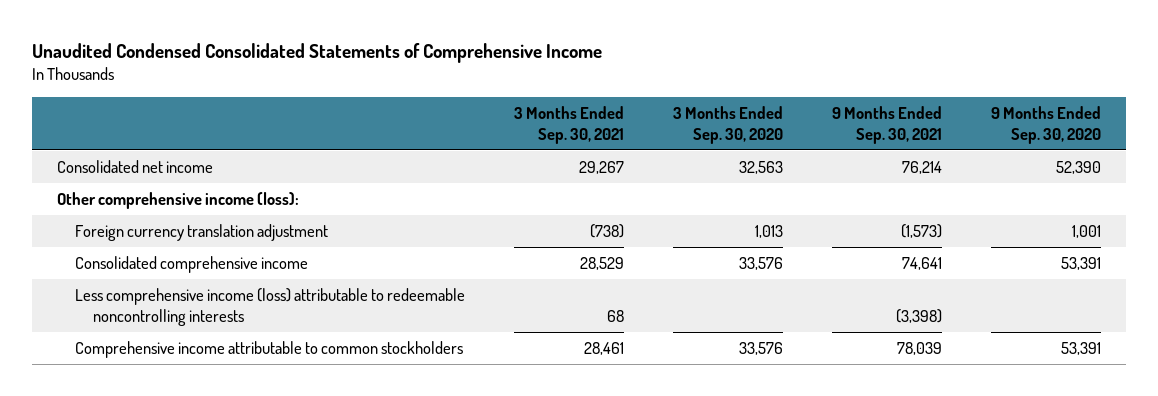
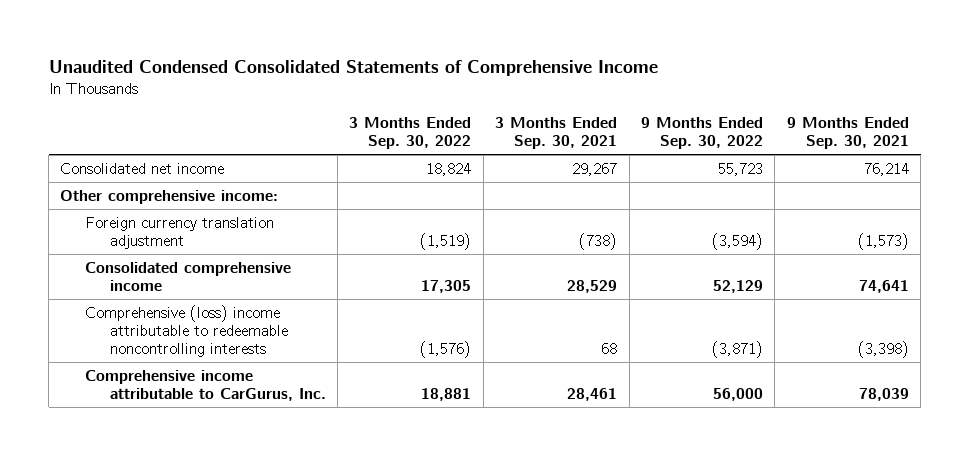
[673,106,784,144] 3 Months Ended Sep. 30, 2020 -> none
[991,106,1102,144] 9 Months Ended Sep. 30, 2020 -> none
none -> [349,117,472,150] 3 Months Ended Sep. 30, 2022
none -> [641,117,764,150] 9 Months Ended Sep. 30, 2022
[56,192,299,210] Other comprehensive income (loss): -> [60,189,279,204] Other comprehensive income:
[75,288,466,326] Less comprehensive income (loss) attributable to redeemable noncontrolling interests -> [85,304,288,357] Comprehensive (loss) income attributable to redeemable noncontrolling interests
[75,341,464,359] Comprehensive income attributable to common stockholders -> [85,369,326,401] Comprehensive income attributable to CarGurus, Inc.

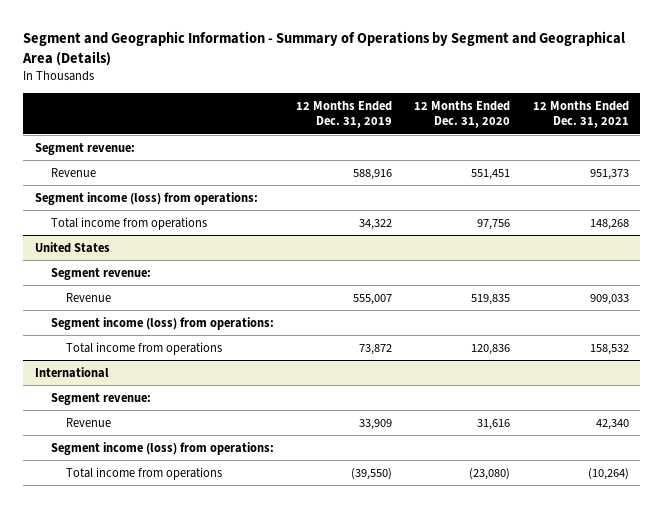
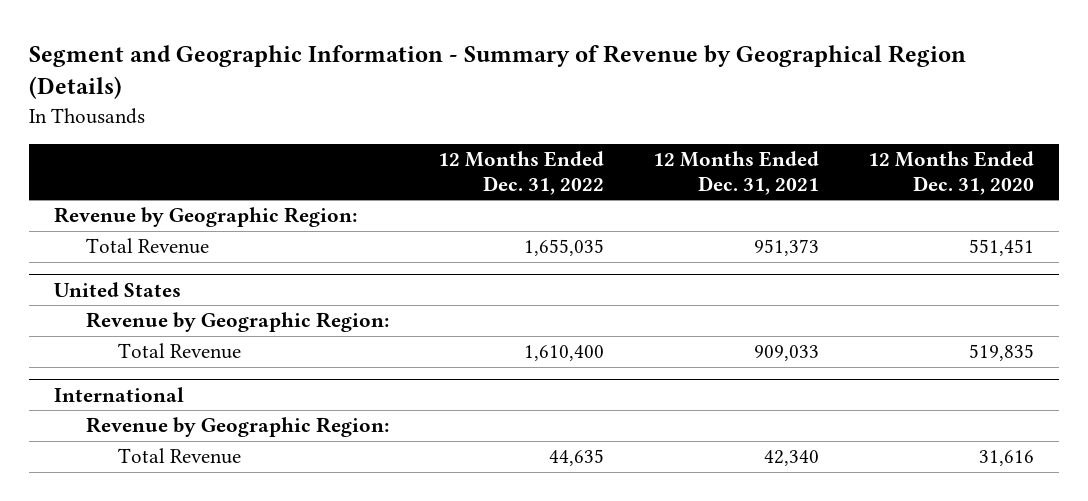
[22,31,626,66] Segment and Geographic Information - Summary of Operations by Segment and Geographical Area (Details) -> [29,44,967,100] Segment and Geographic Information - Summary of Revenue by Geographical Region (Details)
[295,100,392,129] 12 Months Ended Dec. 31, 2019 -> none
none -> [437,150,604,195] 12 Months Ended Dec. 31, 2022
[34,191,258,205] Segment income (loss) from operations: -> none
[50,216,207,230] Total income from operations -> none
[34,142,135,155] Segment revenue: -> [53,207,357,228] Revenue by Geographic Region:
[50,167,96,177] Revenue -> [85,238,209,255] Total Revenue
[50,316,274,330] Segment income (loss) from operations: -> none
[66,341,223,355] Total income from operations -> none
[50,267,151,280] Segment revenue: -> [85,312,389,333] Revenue by Geographic Region:
[66,292,112,302] Revenue -> [118,343,242,360] Total Revenue
[50,441,274,455] Segment income (loss) from operations: -> none
[66,466,223,480] Total income from operations -> none
[50,392,151,405] Segment revenue: -> [85,417,389,438] Revenue by Geographic Region:
[66,417,112,427] Revenue -> [118,448,242,465] Total Revenue

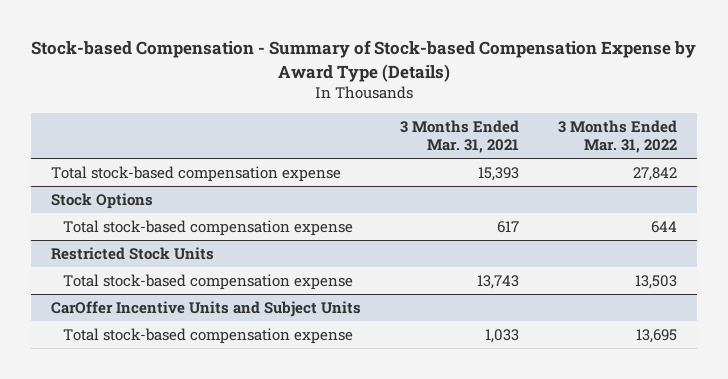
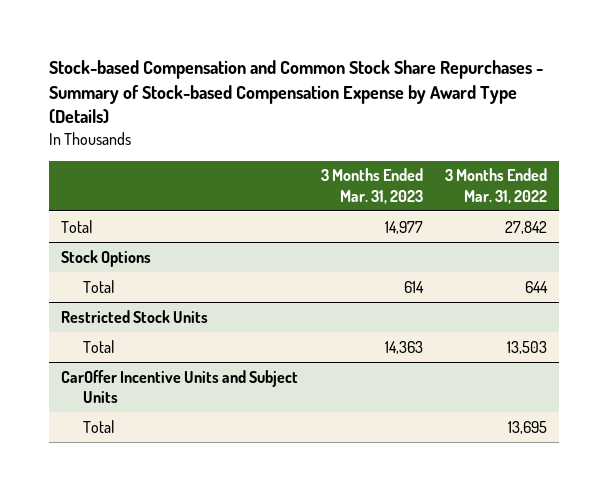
[31,40,697,82] Stock-based Compensation - Summary of Stock-based Compensation Expense by Award Type (Details) -> [49,60,544,125] Stock-based Compensation and Common Stock Share Repurchases - Summary of Stock-based Compensation Expense by Award Type (Details)
[400,119,520,153] 3 Months Ended Mar. 31, 2021 -> none
none -> [320,168,423,204] 3 Months Ended Mar. 31, 2023
[50,166,341,183] Total stock-based compensation expense -> [60,219,93,233] Total
[63,220,354,237] Total stock-based compensation expense -> [82,279,115,293] Total
[63,274,354,291] Total stock-based compensation expense -> [82,339,115,353] Total
[63,328,354,345] Total stock-based compensation expense -> [82,419,115,433] Total

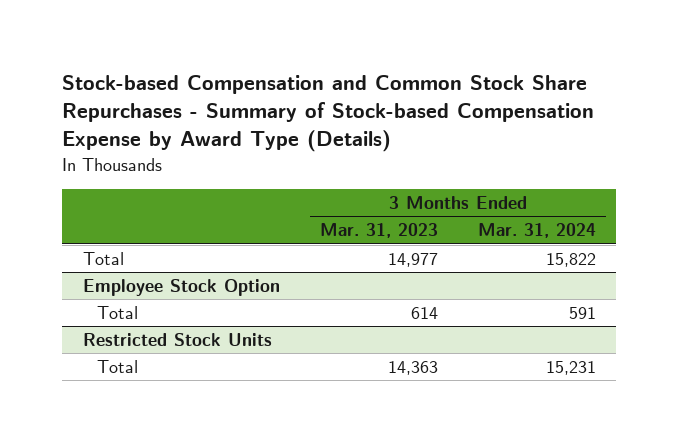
[445,168,548,204] 3 Months Ended Mar. 31, 2022 -> none
none -> [478,223,597,239] Mar. 31, 2024
[60,249,151,267] Stock Options -> [82,279,280,297] Employee Stock Option
[60,369,298,403] CarOffer Incentive Units and Subject Units -> none
[82,419,115,433] Total -> none

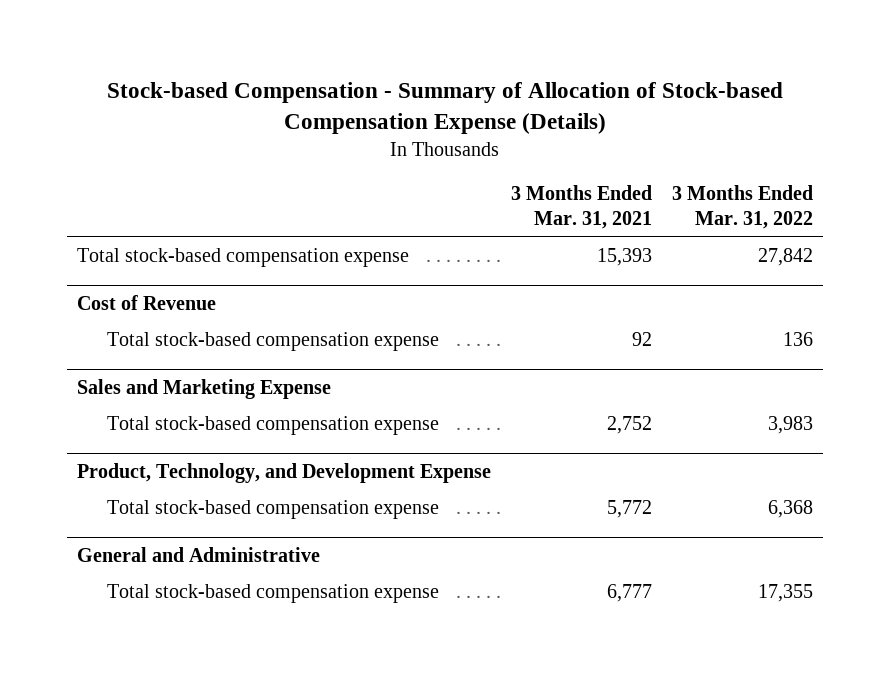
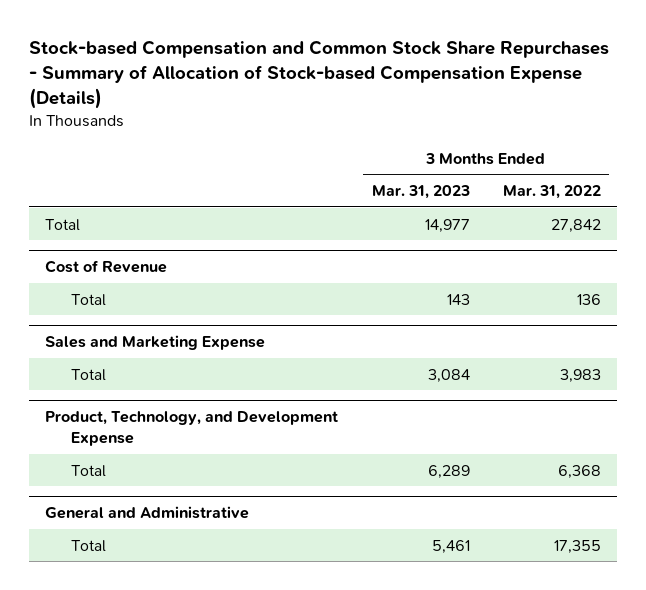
[106,81,783,134] Stock-based Compensation - Summary of Allocation of Stock-based Compensation Expense (Details) -> [28,39,609,109] Stock-based Compensation and Common Stock Share Repurchases - Summary of Allocation of Stock-based Compensation Expense (Details)
[510,185,652,229] 3 Months Ended Mar. 31, 2021 -> none
none -> [371,185,470,200] Mar. 31, 2023
[76,247,409,267] Total stock-based compensation expense -> [45,218,81,231] Total
[107,331,440,351] Total stock-based compensation expense -> [71,293,107,306] Total
[107,415,440,435] Total stock-based compensation expense -> [71,368,107,381] Total
[107,499,440,519] Total stock-based compensation expense -> [71,464,107,477] Total
[107,583,440,603] Total stock-based compensation expense -> [71,539,107,552] Total

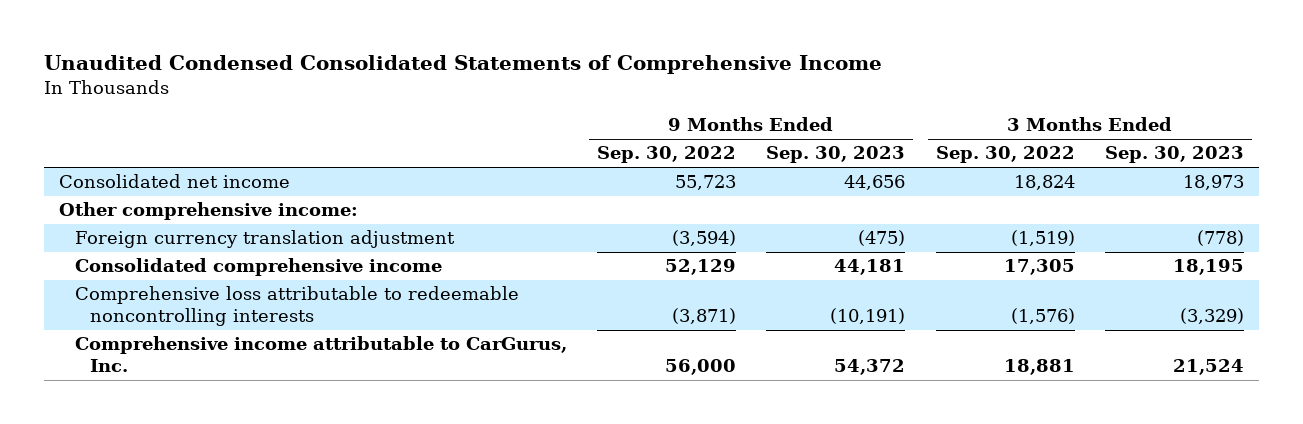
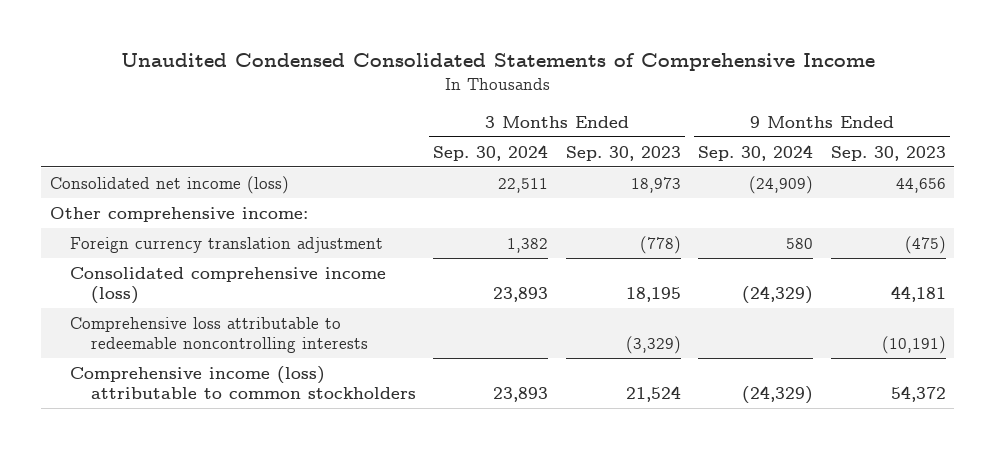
[596,146,736,164] Sep. 30, 2022 -> none
[935,146,1075,164] Sep. 30, 2022 -> none
none -> [433,144,549,161] Sep. 30, 2024
none -> [698,144,814,161] Sep. 30, 2024
[58,174,290,189] Consolidated net income -> [49,175,289,194] Consolidated net income (loss)
[74,258,442,277] Consolidated comprehensive income -> [70,266,387,305] Consolidated comprehensive income (loss)
[74,336,567,373] Comprehensive income attributable to CarGurus, Inc. -> [70,365,416,400] Comprehensive income (loss) attributable to common stockholders

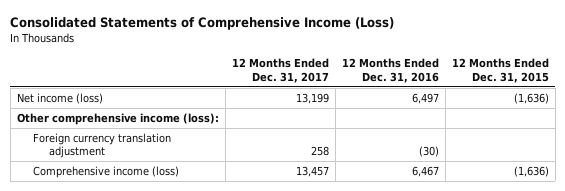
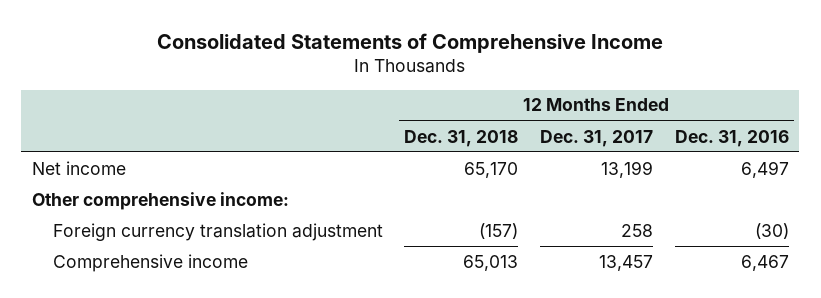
[10,17,395,31] Consolidated Statements of Comprehensive Income (Loss) -> [157,32,664,53] Consolidated Statements of Comprehensive Income
[451,58,549,83] 12 Months Ended Dec. 31, 2015 -> none
none -> [404,129,519,147] Dec. 31, 2018
[16,92,103,104] Net income (loss) -> [32,160,127,175] Net income
[16,112,219,125] Other comprehensive income (loss): -> [32,191,290,210] Other comprehensive income:
[32,165,179,178] Comprehensive income (loss) -> [52,253,248,272] Comprehensive income

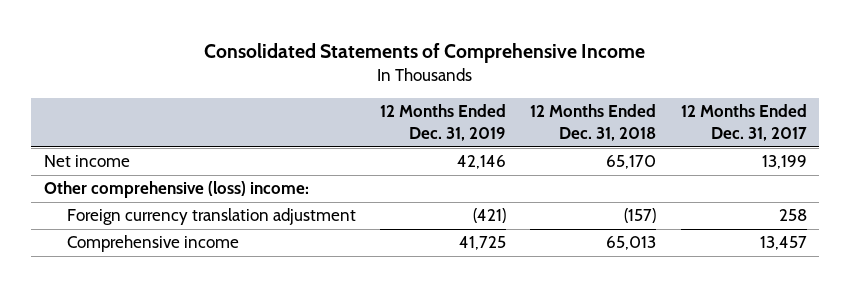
[674,129,789,147] Dec. 31, 2016 -> none
none -> [379,104,506,142] 12 Months Ended Dec. 31, 2019
[32,191,290,210] Other comprehensive income: -> [43,181,309,199] Other comprehensive (loss) income:

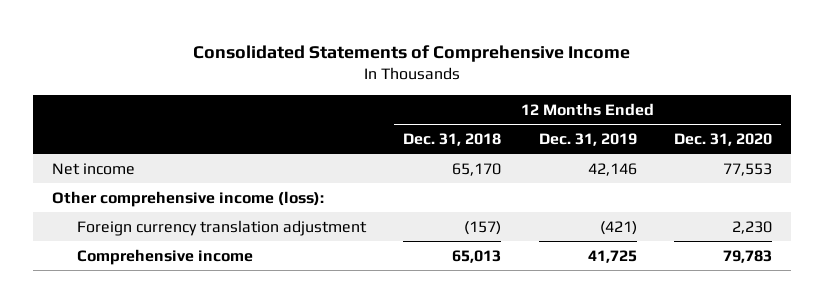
[680,104,807,142] 12 Months Ended Dec. 31, 2017 -> none
none -> [673,132,772,146] Dec. 31, 2020
[43,181,309,199] Other comprehensive (loss) income: -> [51,190,324,207] Other comprehensive income (loss):

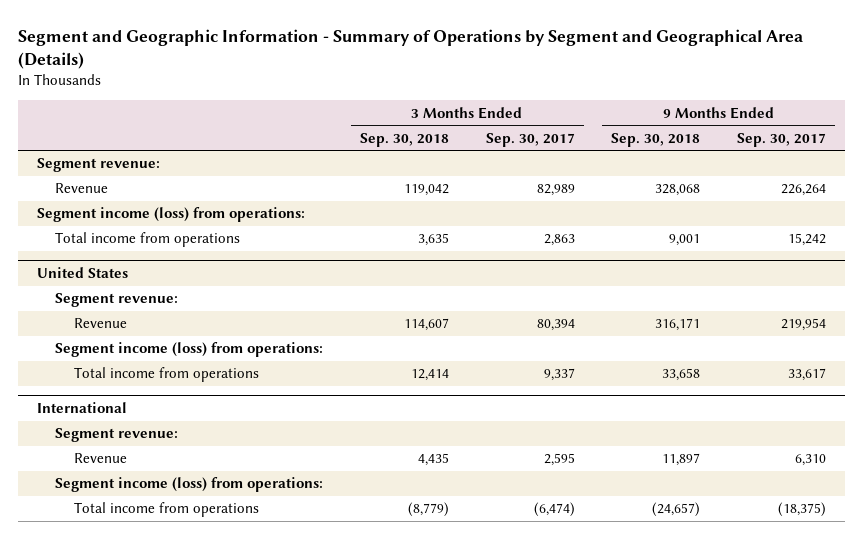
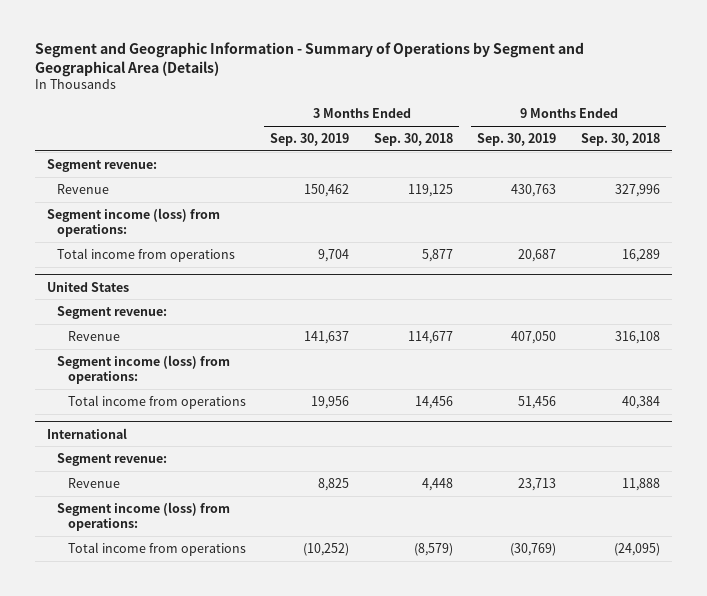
[485,132,575,147] Sep. 30, 2017 -> none
[737,132,827,147] Sep. 30, 2017 -> none
none -> [270,133,350,147] Sep. 30, 2019
none -> [477,133,557,147] Sep. 30, 2019
[403,184,449,197] 119,042 -> [407,183,453,197] 119,125
[655,184,701,197] 328,068 -> [614,183,660,197] 327,996
[417,233,449,247] 3,635 -> [421,248,453,262] 5,877
[669,234,701,247] 9,001 -> [621,248,660,262] 16,289
[403,318,449,332] 114,607 -> [407,330,453,344] 114,677
[655,318,701,332] 316,171 -> [614,330,660,344] 316,108
[410,369,449,382] 12,414 -> [414,395,453,409] 14,456
[662,368,701,382] 33,658 -> [621,395,660,409] 40,384
[417,453,449,467] 4,435 -> [421,477,453,491] 4,448
[662,453,701,467] 11,897 -> [621,477,660,491] 11,888
[407,502,449,518] (8,779) -> [413,542,453,556] (8,579)
[652,502,701,518] (24,657) -> [613,542,660,556] (24,095)

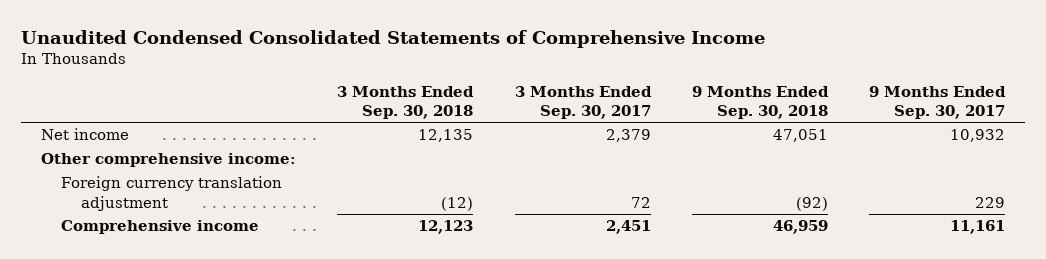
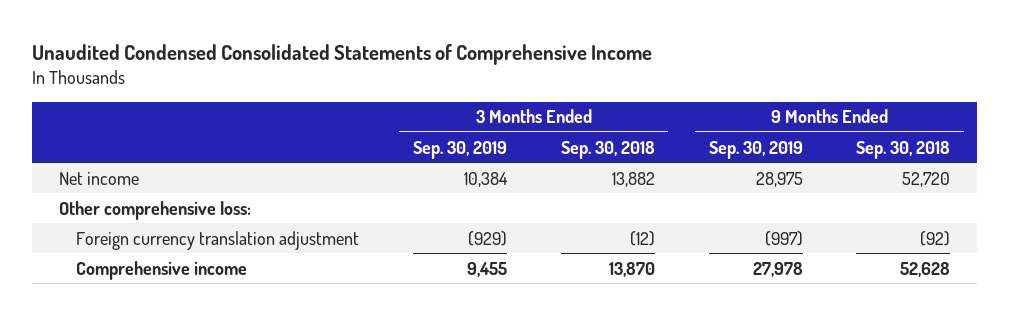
[514,85,652,119] 3 Months Ended Sep. 30, 2017 -> none
[868,85,1006,119] 9 Months Ended Sep. 30, 2017 -> none
none -> [412,140,507,159] Sep. 30, 2019
none -> [708,140,803,159] Sep. 30, 2019
[418,129,474,143] 12,135 -> [611,171,655,187] 13,882
[772,129,828,143] 47,051 -> [902,171,951,187] 52,720
[41,153,297,168] Other comprehensive income: -> [58,200,251,220] Other comprehensive loss:
[418,220,474,235] 12,123 -> [608,261,655,277] 13,870
[772,220,828,235] 46,959 -> [900,261,951,277] 52,628

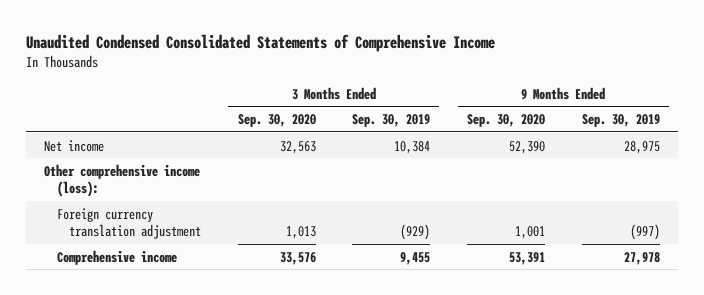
[560,140,655,159] Sep. 30, 2018 -> none
[856,140,951,159] Sep. 30, 2018 -> none
none -> [237,113,316,127] Sep. 30, 2020
none -> [467,113,546,127] Sep. 30, 2020
[58,200,251,220] Other comprehensive loss: -> [44,163,201,198] Other comprehensive income (loss):

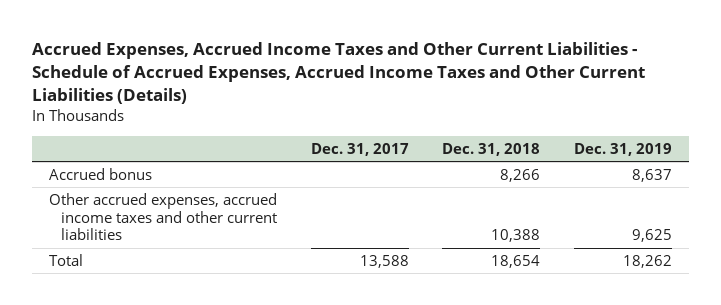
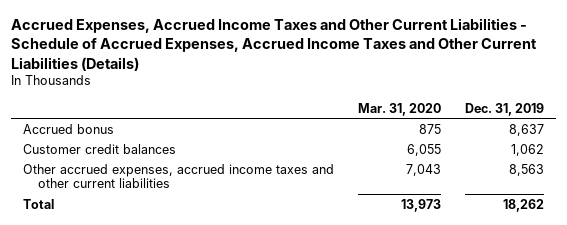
[310,143,409,157] Dec. 31, 2017 -> none
[442,143,541,157] Dec. 31, 2018 -> none
none -> [358,102,442,116] Mar. 31, 2020
none -> [22,143,176,154] Customer credit balances
[632,229,673,243] 9,625 -> [509,163,545,176] 8,563

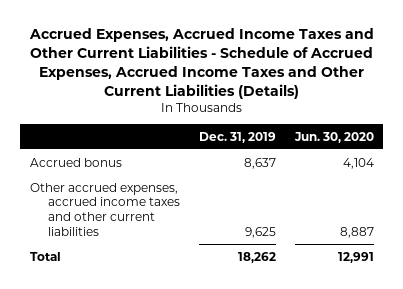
[358,102,442,116] Mar. 31, 2020 -> none
none -> [293,131,374,143] Jun. 30, 2020
[22,143,176,154] Customer credit balances -> none
[509,163,545,176] 8,563 -> [244,227,276,239] 9,625

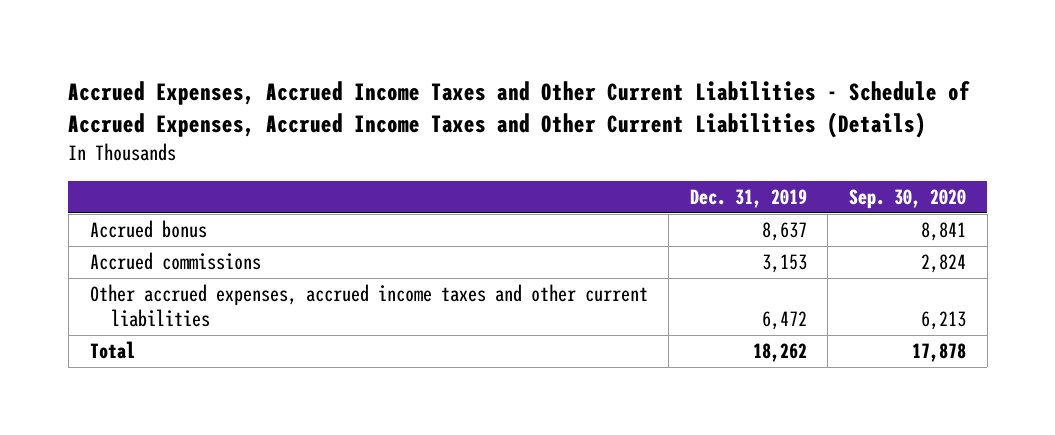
[293,131,374,143] Jun. 30, 2020 -> none
none -> [848,188,966,209] Sep. 30, 2020
none -> [89,252,261,271] Accrued commissions
[244,227,276,239] 9,625 -> [761,311,807,331] 6,472

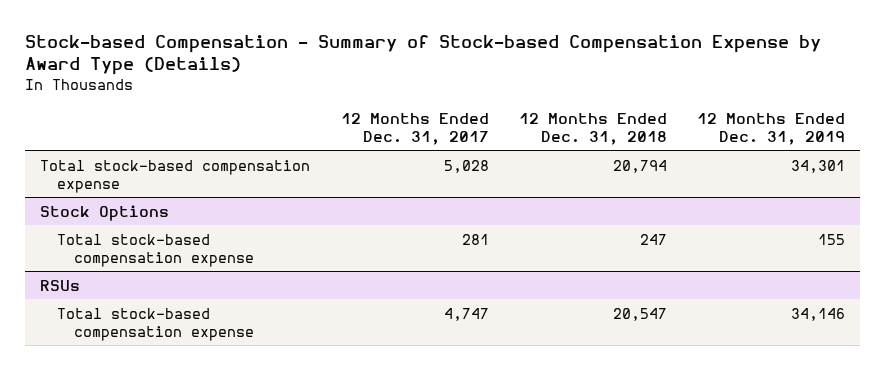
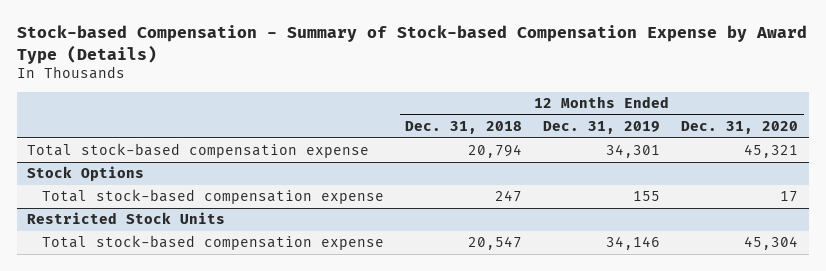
[340,112,489,145] 12 Months Ended Dec. 31, 2017 -> none
none -> [681,121,799,135] Dec. 31, 2020
[40,279,81,291] RSUs -> [27,212,226,225] Restricted Stock Units

